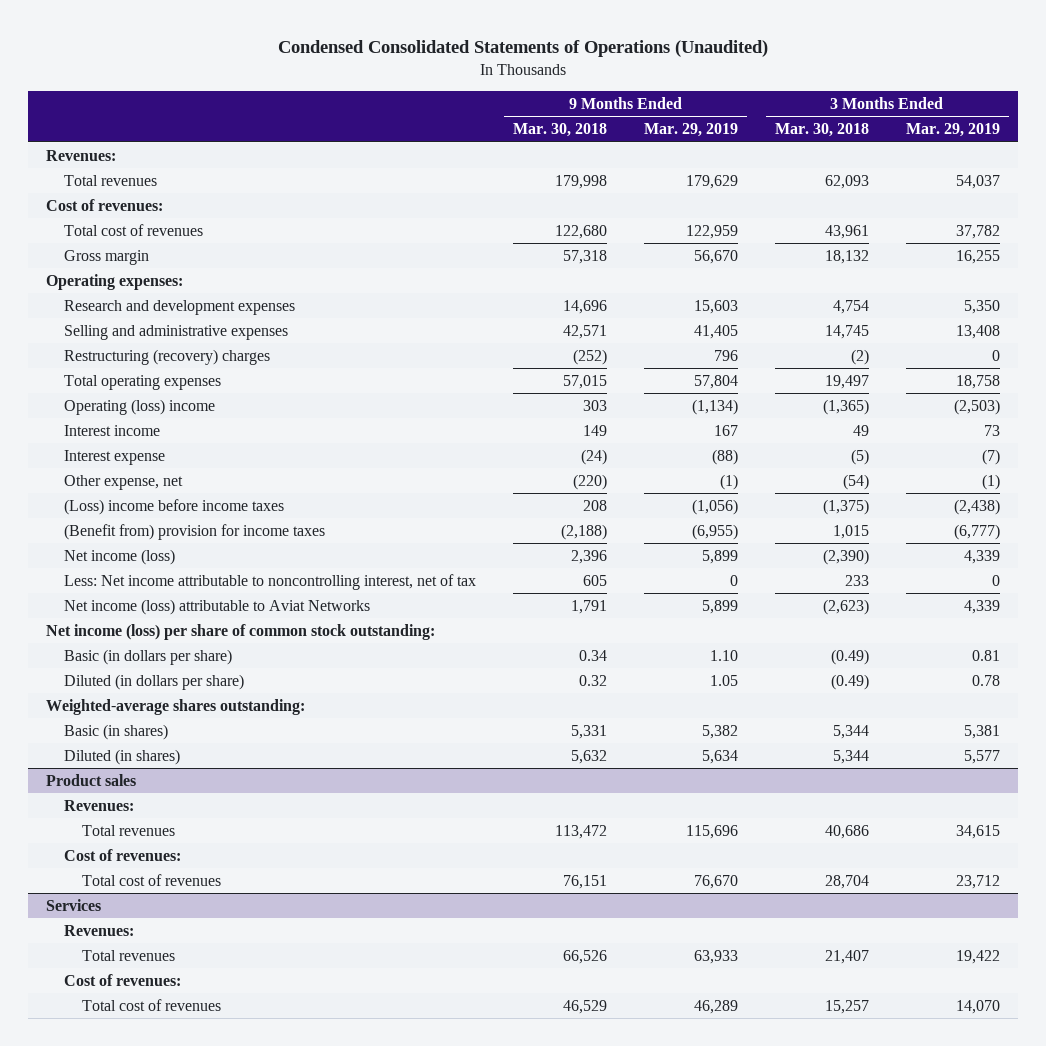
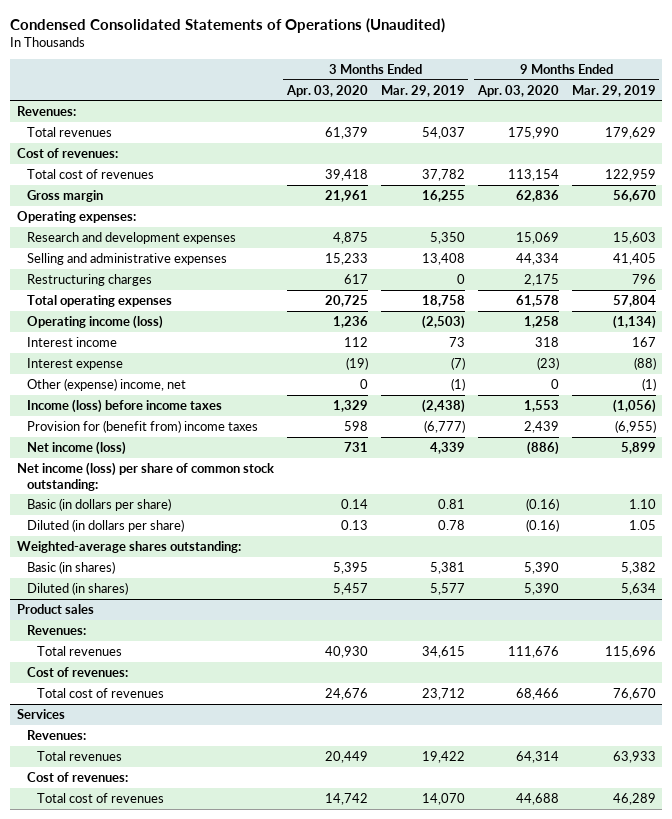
[513,123,608,138] Mar. 30, 2018 -> none
[774,123,869,138] Mar. 30, 2018 -> none
none -> [285,84,368,97] Apr. 03, 2020
none -> [476,84,559,97] Apr. 03, 2020
[64,348,271,365] Restructuring (recovery) charges -> [26,273,152,286] Restructuring charges
[64,398,216,415] Operating (loss) income -> [26,314,163,329] Operating income (loss)
[64,474,184,490] Other expense, net -> [26,377,186,391] Other (expense) income, net
[64,498,285,515] (Loss) income before income taxes -> [26,398,222,413] Income (loss) before income taxes
[64,523,326,540] (Benefit from) provision for income taxes -> [26,419,258,433] Provision for (benefit from) income taxes
[64,573,477,590] Less: Net income attributable to noncontrolling interest, net of tax -> none
[64,598,371,615] Net income (loss) attributable to Aviat Networks -> none

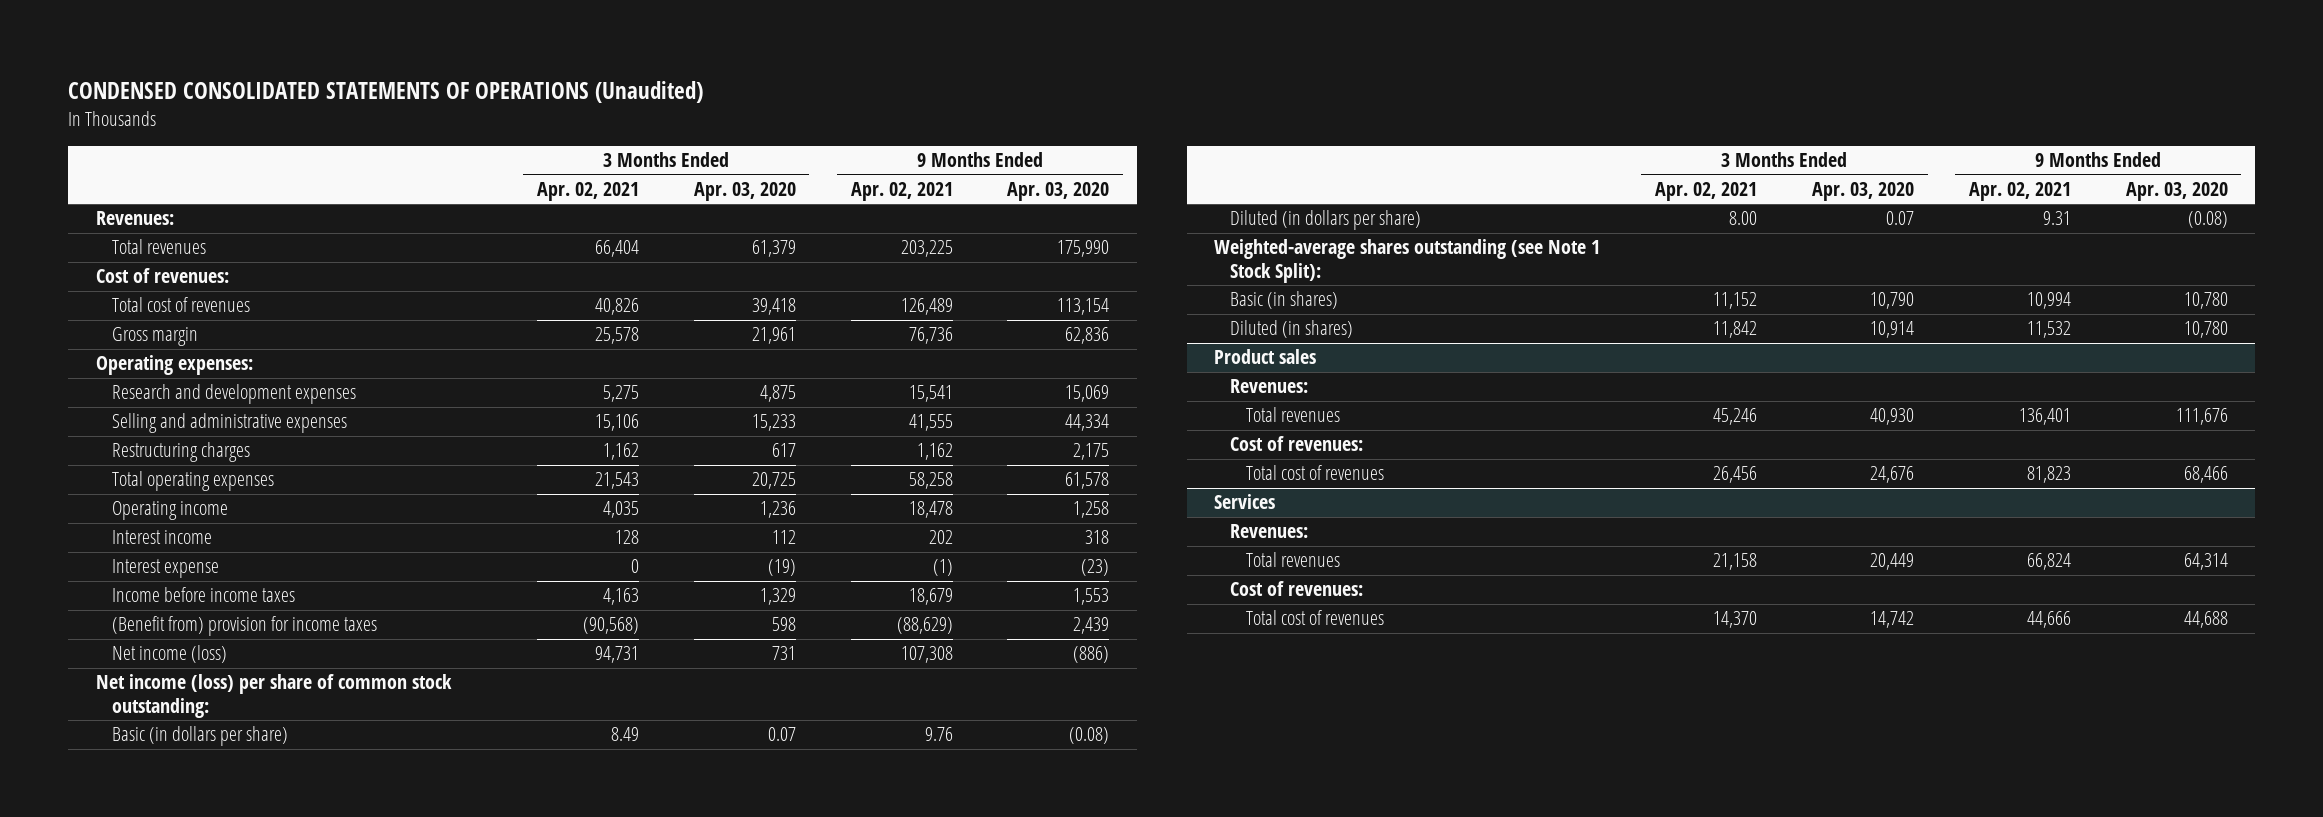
[10,17,446,33] Condensed Consolidated Statements of Operations (Unaudited) -> [68,81,704,104] CONDENSED CONSOLIDATED STATEMENTS OF OPERATIONS (Unaudited)
[380,84,465,97] Mar. 29, 2019 -> none
[571,84,656,97] Mar. 29, 2019 -> none
none -> [536,181,639,201] Apr. 02, 2021
none -> [850,181,953,201] Apr. 02, 2021
[26,314,163,329] Operating income (loss) -> [111,501,228,521] Operating income
[26,377,186,391] Other (expense) income, net -> none
[26,398,222,413] Income (loss) before income taxes -> [111,587,295,603] Income before income taxes
[26,419,258,433] Provision for (benefit from) income taxes -> [111,616,377,637] (Benefit from) provision for income taxes
[340,498,368,509] 0.14 -> [767,727,796,742] 0.07
[525,497,559,511] (0.16) -> [1069,727,1110,745] (0.08)
[340,519,368,530] 0.13 -> [1885,211,1914,226] 0.07
[525,518,559,532] (0.16) -> [2187,211,2228,229] (0.08)
[16,540,241,553] Weighted-average shares outstanding: -> [1214,239,1601,283] Weighted-average shares outstanding (see Note 1 Stock Split):
[332,561,368,574] 5,395 -> [1869,292,1914,310] 10,790
[523,561,559,574] 5,390 -> [2183,292,2228,310] 10,780
[332,582,368,595] 5,457 -> [1869,321,1914,339] 10,914
[523,582,559,595] 5,390 -> [2183,321,2228,339] 10,780

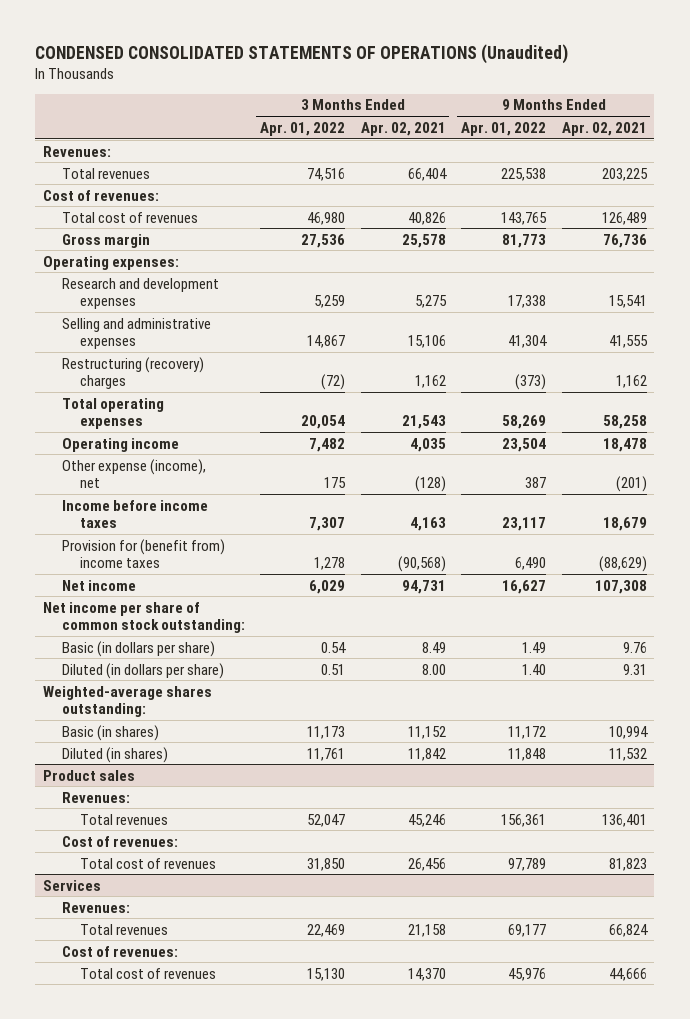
[693,181,796,201] Apr. 03, 2020 -> none
[1007,181,1110,201] Apr. 03, 2020 -> none
none -> [260,121,346,136] Apr. 01, 2022
none -> [461,121,547,136] Apr. 01, 2022
[111,442,250,463] Restructuring charges -> [61,356,204,390] Restructuring (recovery) charges
[111,530,212,545] Interest income -> none
[111,559,219,579] Interest expense -> none
none -> [61,458,206,489] Other expense (income), net
[111,616,377,637] (Benefit from) provision for income taxes -> [61,538,225,569] Provision for (benefit from) income taxes
[111,645,227,664] Net income (loss) -> [61,579,136,591] Net income
[95,674,452,718] Net income (loss) per share of common stock outstanding: -> [42,601,245,634] Net income per share of common stock outstanding:
[1214,239,1601,283] Weighted-average shares outstanding (see Note 1 Stock Split): -> [42,685,212,718] Weighted-average shares outstanding:

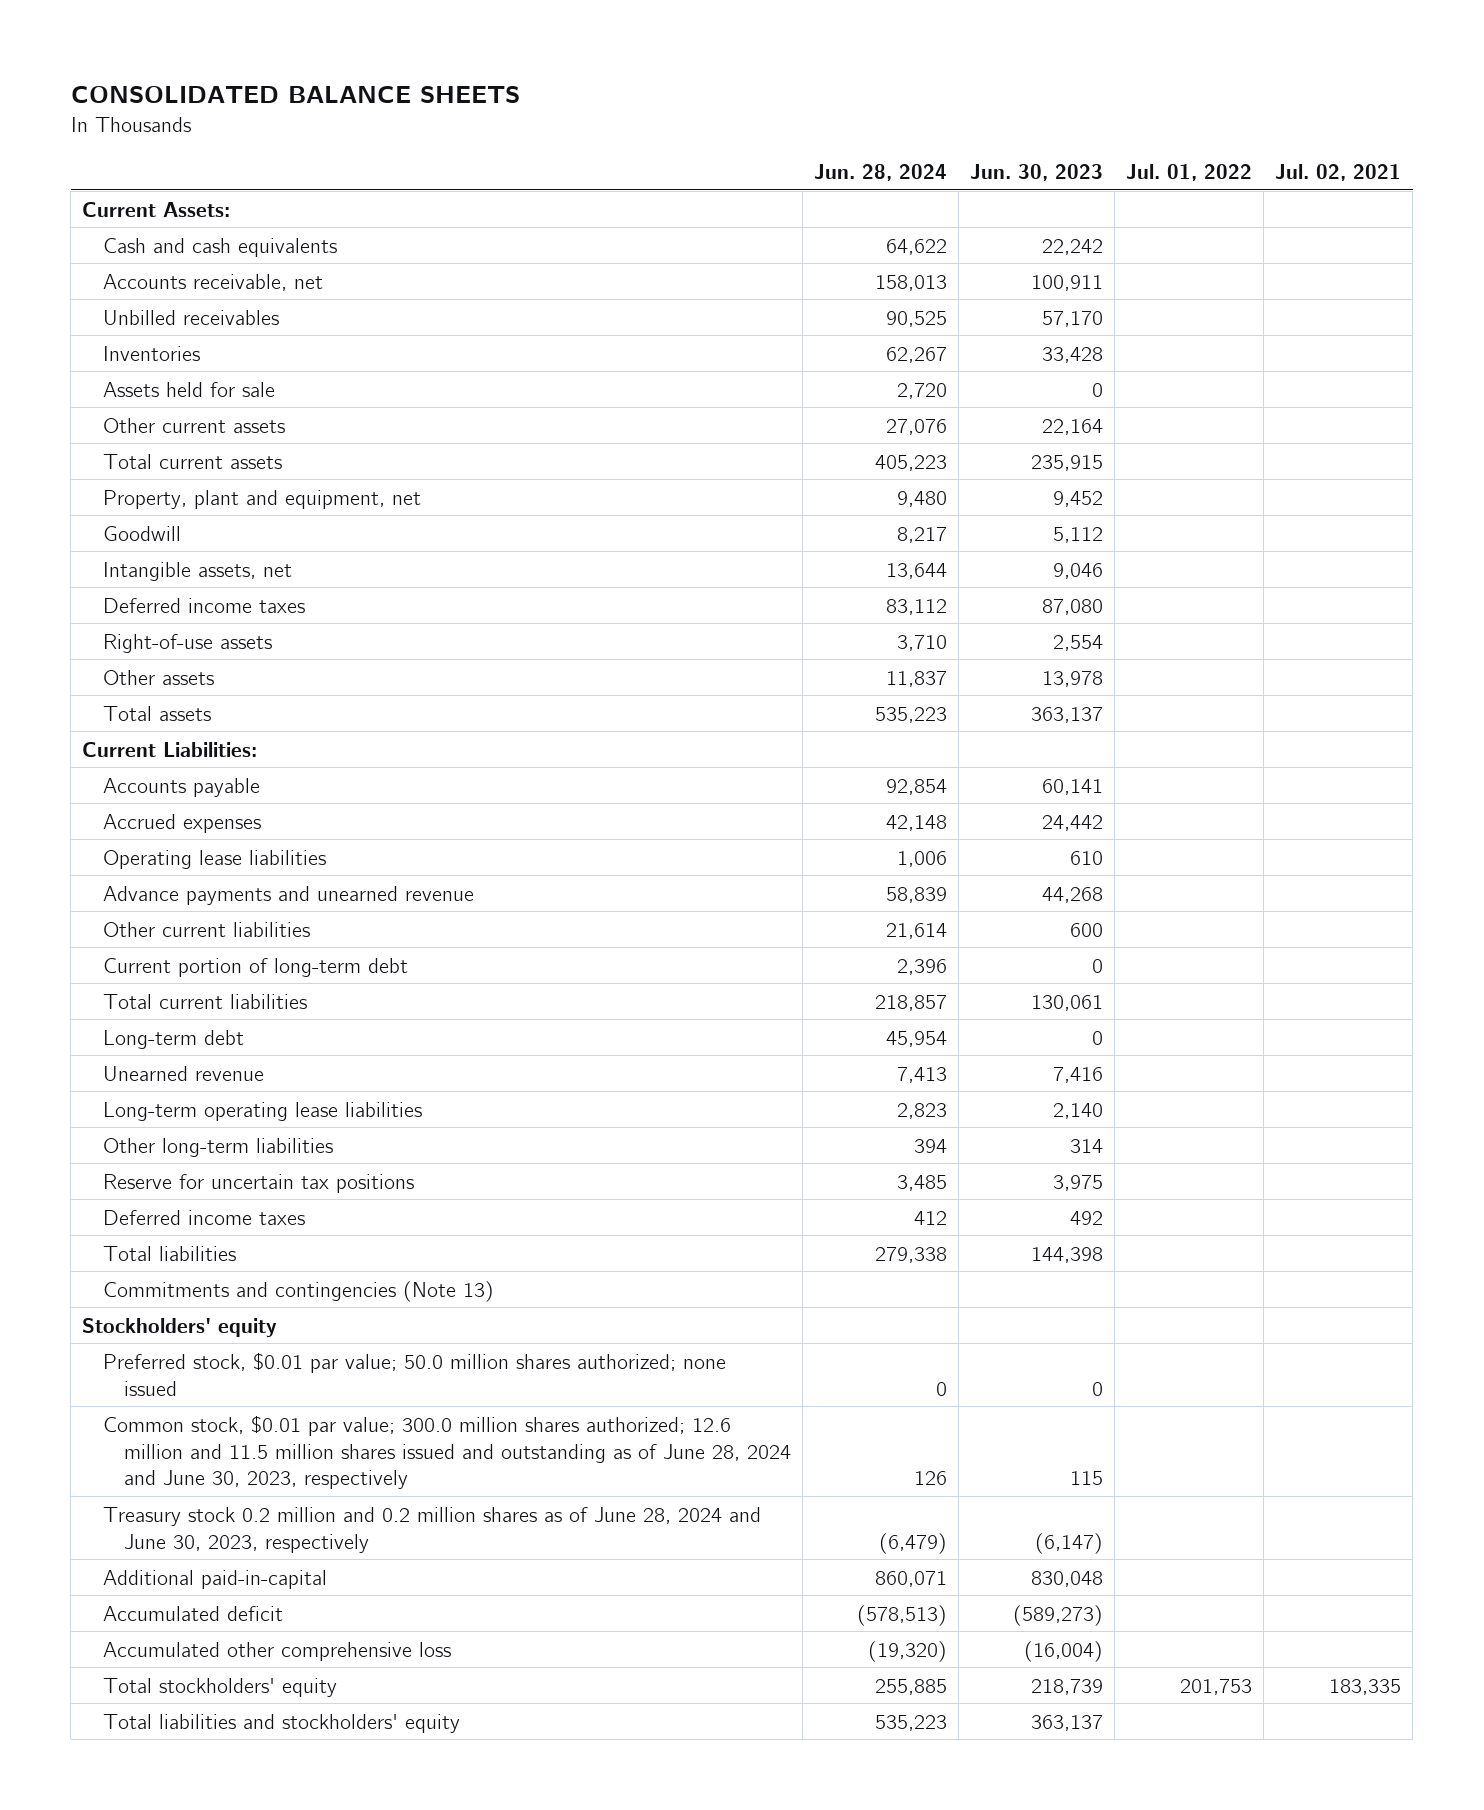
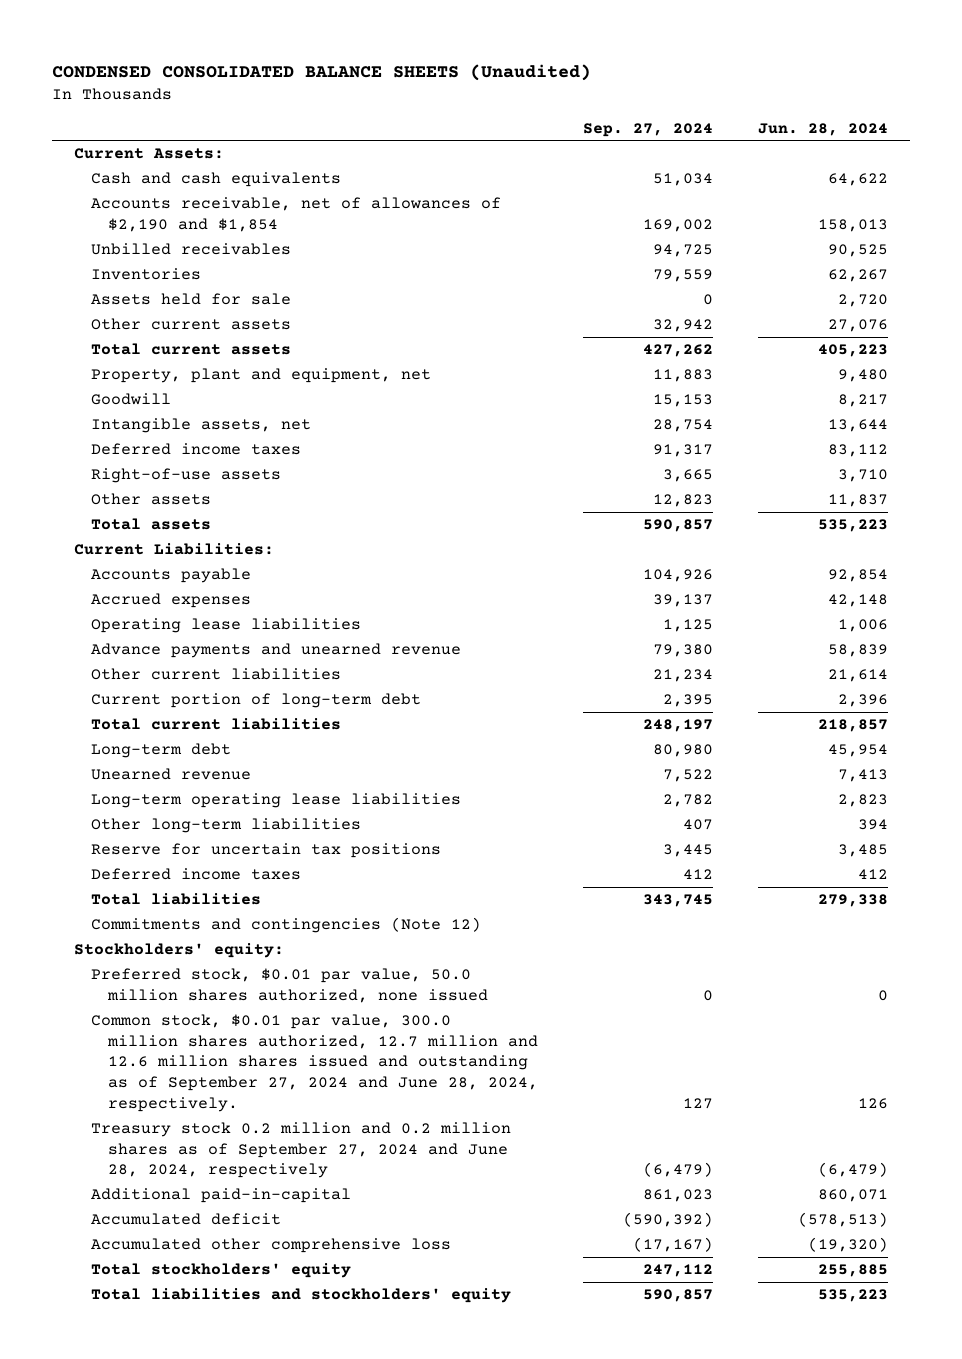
[70,86,520,104] CONSOLIDATED BALANCE SHEETS -> [51,64,591,82] CONDENSED CONSOLIDATED BALANCE SHEETS (Unaudited)
[970,163,1104,181] Jun. 30, 2023 -> none
[1126,163,1253,181] Jul. 01, 2022 -> none
[1275,163,1402,181] Jul. 02, 2021 -> none
none -> [582,122,713,137] Sep. 27, 2024
[102,273,323,291] Accounts receivable, net -> [91,197,502,232] Accounts receivable, net of allowances of $2,190 and $1,854
[102,1280,494,1302] Commitments and contingencies (Note 13) -> [91,917,482,934] Commitments and contingencies (Note 12)
[82,1317,278,1337] Stockholders' equity -> [74,943,285,959] Stockholders' equity:
[102,1351,726,1396] Preferred stock, $0.01 par value; 50.0 million shares authorized; none issued -> [91,968,488,1003] Preferred stock, $0.01 par value, 50.0 million shares authorized, none issued
[102,1414,791,1490] Common stock, $0.01 par value; 300.0 million shares authorized; 12.6 million and 11.5 million shares issued and outstanding as of June 28, 2024 and June 30, 2023, respectively -> [91,1014,538,1112] Common stock, $0.01 par value, 300.0 million shares authorized, 12.7 million and 12.6 million shares issued and outstanding as of September 27, 2024 and June 28, 2024, respectively.
[102,1506,761,1553] Treasury stock 0.2 million and 0.2 million shares as of June 28, 2024 and June 30, 2023, respectively -> [91,1122,512,1179] Treasury stock 0.2 million and 0.2 million shares as of September 27, 2024 and June 28, 2024, respectively

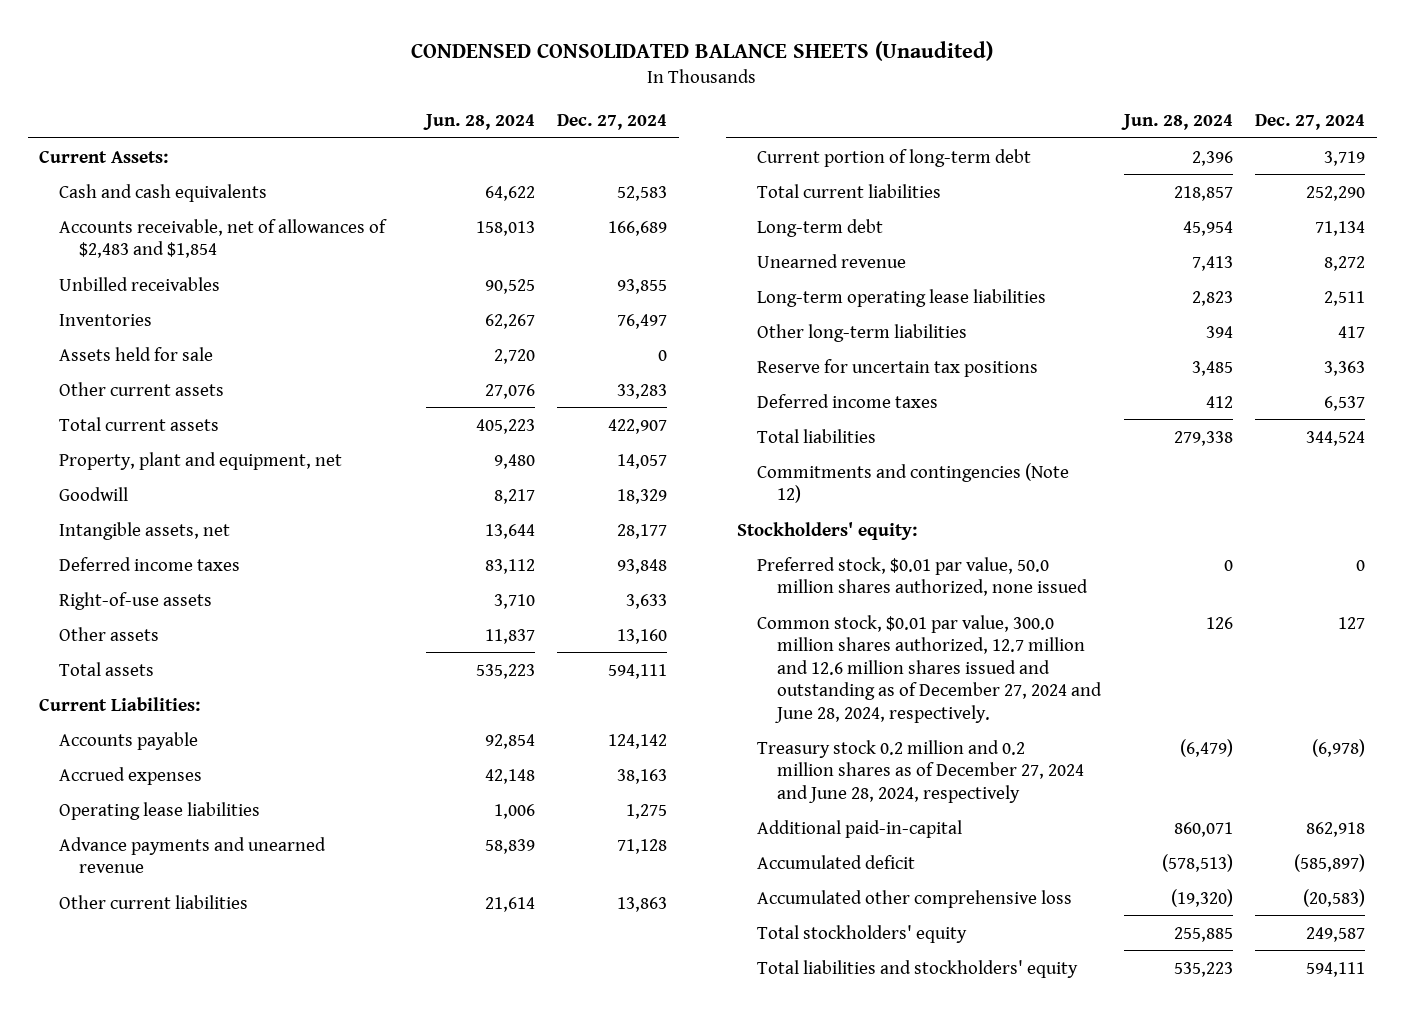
[582,122,713,137] Sep. 27, 2024 -> none
none -> [557,113,668,130] Dec. 27, 2024
[91,197,502,232] Accounts receivable, net of allowances of $2,190 and $1,854 -> [59,218,388,259] Accounts receivable, net of allowances of $2,483 and $1,854
[91,1014,538,1112] Common stock, $0.01 par value, 300.0 million shares authorized, 12.7 million and 12.6 million shares issued and outstanding as of September 27, 2024 and June 28, 2024, respectively. -> [757,614,1103,723] Common stock, $0.01 par value, 300.0 million shares authorized, 12.7 million and 12.6 million shares issued and outstanding as of December 27, 2024 and June 28, 2024, respectively.
[91,1122,512,1179] Treasury stock 0.2 million and 0.2 million shares as of September 27, 2024 and June 28, 2024, respectively -> [757,739,1085,803] Treasury stock 0.2 million and 0.2 million shares as of December 27, 2024 and June 28, 2024, respectively

